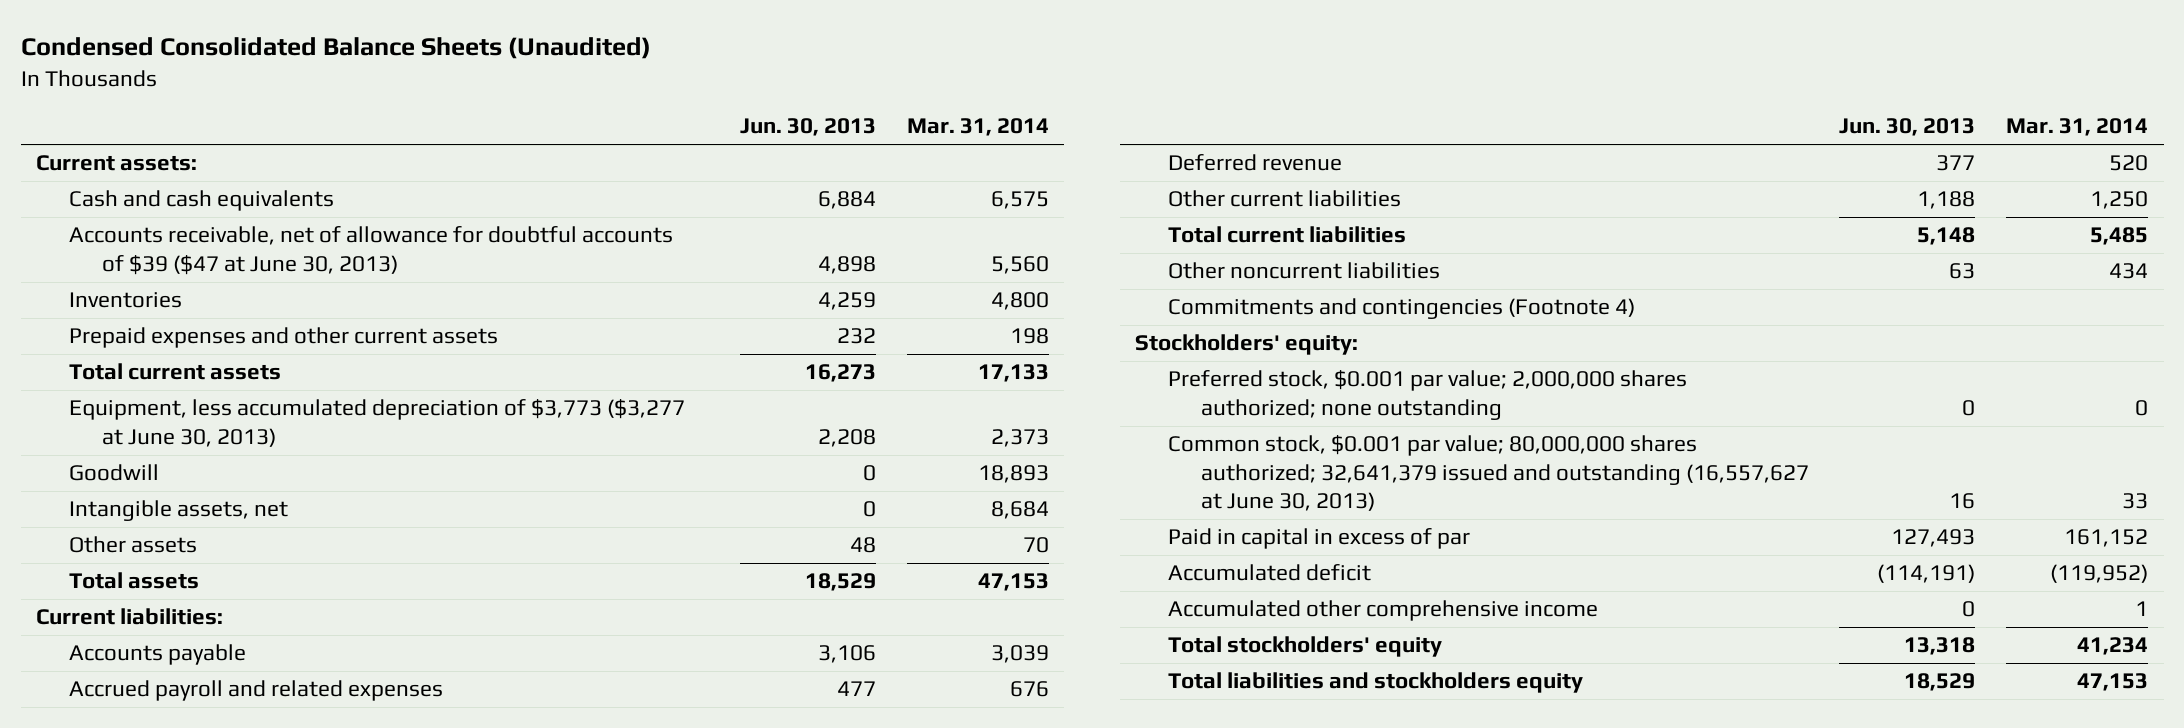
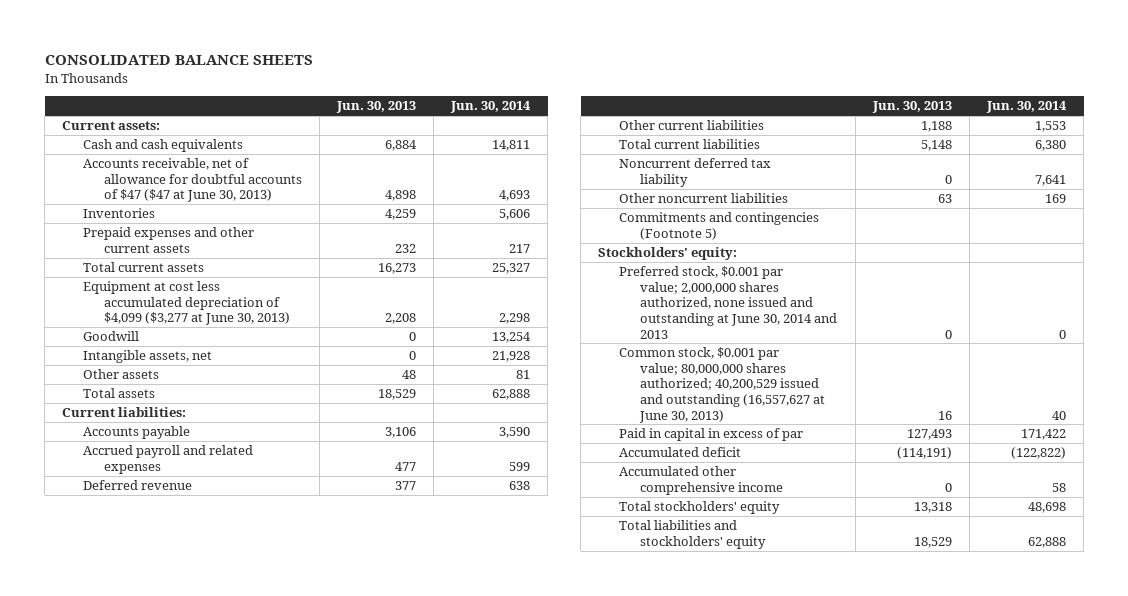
[20,37,651,60] Condensed Consolidated Balance Sheets (Unaudited) -> [44,55,313,66] CONSOLIDATED BALANCE SHEETS
[907,118,1050,137] Mar. 31, 2014 -> none
none -> [450,101,532,114] Jun. 30, 2014
[68,226,673,275] Accounts receivable, net of allowance for doubtful accounts of $39 ($47 at June 30, 2013) -> [83,158,303,203] Accounts receivable, net of allowance for doubtful accounts of $47 ($47 at June 30, 2013)
[68,399,685,447] Equipment, less accumulated depreciation of $3,773 ($3,277 at June 30, 2013) -> [83,281,291,326] Equipment at cost less accumulated depreciation of $4,099 ($3,277 at June 30, 2013)
none -> [619,158,772,187] Noncurrent deferred tax liability
[1168,298,1636,320] Commitments and contingencies (Footnote 4) -> [619,212,820,240] Commitments and contingencies (Footnote 5)
[1168,370,1688,420] Preferred stock, $0.001 par value; 2,000,000 shares authorized; none outstanding -> [619,266,838,339] Preferred stock, $0.001 par value; 2,000,000 shares authorized, none issued and outstanding at June 30, 2014 and 2013
[1168,435,1809,512] Common stock, $0.001 par value; 80,000,000 shares authorized; 32,641,379 issued and outstanding (16,557,627 at June 30, 2013) -> [619,347,826,423] Common stock, $0.001 par value; 80,000,000 shares authorized; 40,200,529 issued and outstanding (16,557,627 at June 30, 2013)
[1168,672,1584,694] Total liabilities and stockholders equity -> [619,520,767,549] Total liabilities and stockholders' equity

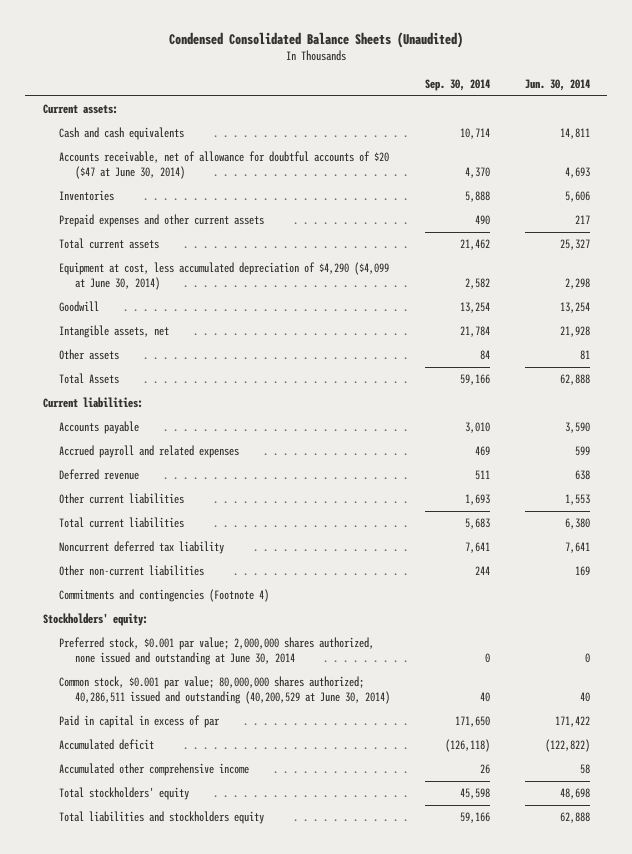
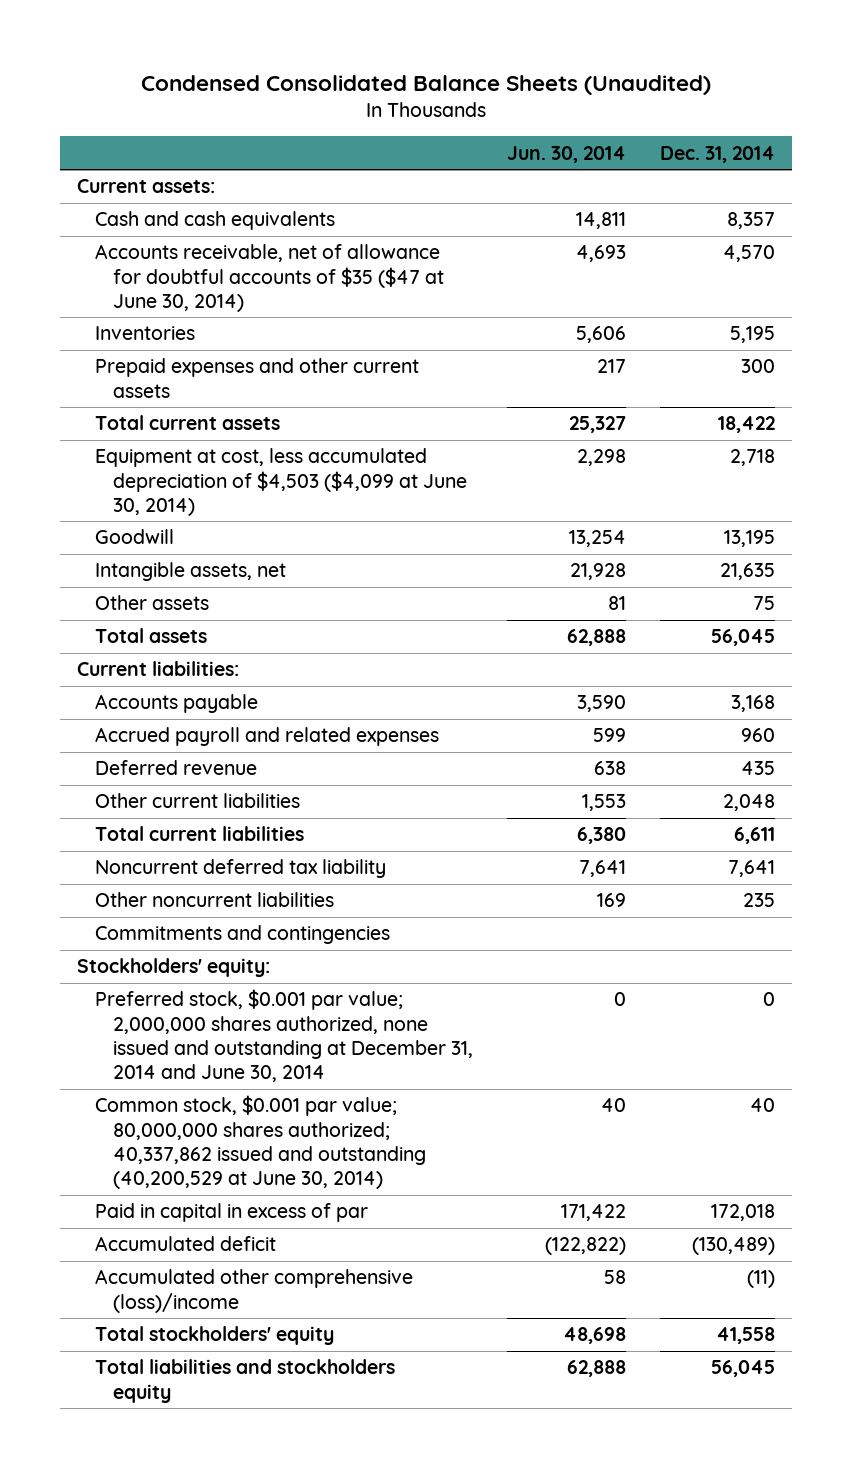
[424,79,490,92] Sep. 30, 2014 -> none
none -> [659,145,775,163] Dec. 31, 2014
[58,151,389,180] Accounts receivable, net of allowance for doubtful accounts of $20 ($47 at June 30, 2014) -> [95,244,444,312] Accounts receivable, net of allowance for doubtful accounts of $35 ($47 at June 30, 2014)
[58,262,389,291] Equipment at cost, less accumulated depreciation of $4,290 ($4,099 at June 30, 2014) -> [95,448,467,516] Equipment at cost, less accumulated depreciation of $4,503 ($4,099 at June 30, 2014)
[58,373,119,385] Total Assets -> [95,628,208,644] Total assets
[58,565,204,577] Other non-current liabilities -> [95,892,335,908] Other noncurrent liabilities
[58,589,269,603] Commitments and contingencies (Footnote 4) -> [95,925,391,945] Commitments and contingencies
[58,637,374,666] Preferred stock, $0.001 par value; 2,000,000 shares authorized, none issued and outstanding at June 30, 2014 -> [95,989,473,1083] Preferred stock, $0.001 par value; 2,000,000 shares authorized, none issued and outstanding at December 31, 2014 and June 30, 2014
[58,676,391,705] Common stock, $0.001 par value; 80,000,000 shares authorized; 40,286,511 issued and outstanding (40,200,529 at June 30, 2014) -> [95,1095,426,1190] Common stock, $0.001 par value; 80,000,000 shares authorized; 40,337,862 issued and outstanding (40,200,529 at June 30, 2014)
[58,763,249,777] Accumulated other comprehensive income -> [95,1269,414,1313] Accumulated other comprehensive (loss)/income

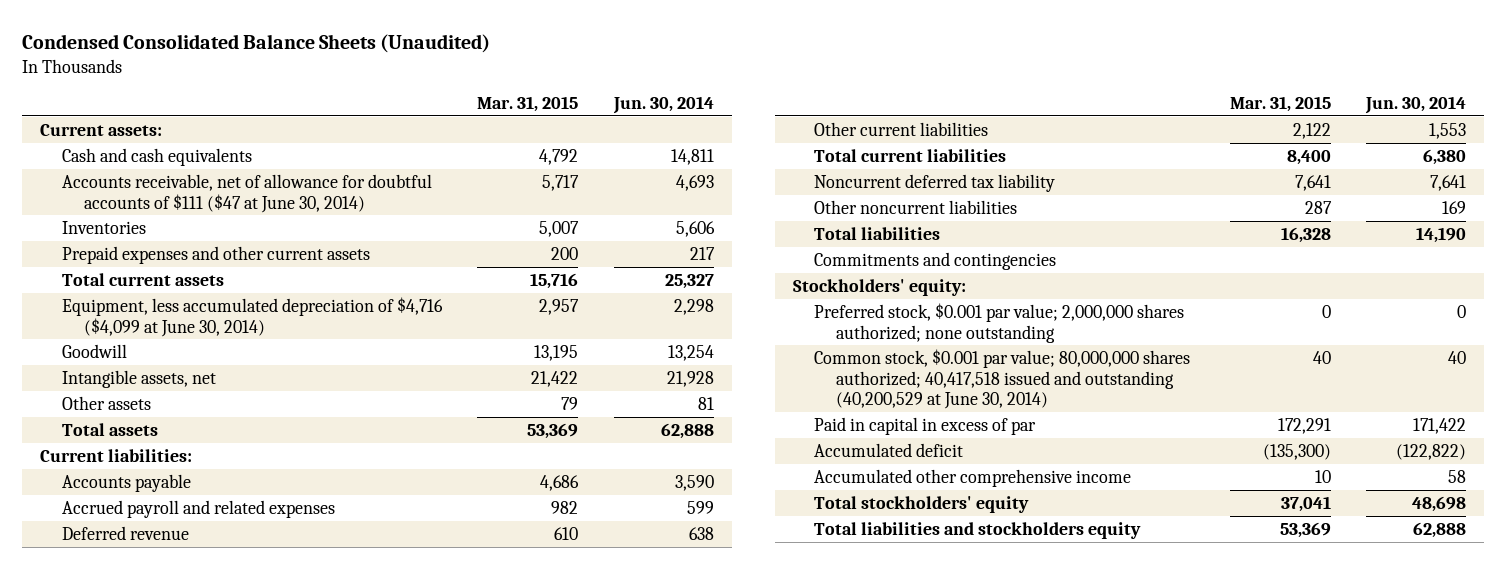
[659,145,775,163] Dec. 31, 2014 -> none
none -> [477,95,579,112] Mar. 31, 2015
[95,244,444,312] Accounts receivable, net of allowance for doubtful accounts of $35 ($47 at June 30, 2014) -> [62,173,433,213] Accounts receivable, net of allowance for doubtful accounts of $111 ($47 at June 30, 2014)
[95,448,467,516] Equipment at cost, less accumulated depreciation of $4,503 ($4,099 at June 30, 2014) -> [62,296,444,337] Equipment, less accumulated depreciation of $4,716 ($4,099 at June 30, 2014)
none -> [814,226,941,240] Total liabilities
[95,989,473,1083] Preferred stock, $0.001 par value; 2,000,000 shares authorized, none issued and outstanding at December 31, 2014 and June 30, 2014 -> [814,302,1185,343] Preferred stock, $0.001 par value; 2,000,000 shares authorized; none outstanding
[95,1095,426,1190] Common stock, $0.001 par value; 80,000,000 shares authorized; 40,337,862 issued and outstanding (40,200,529 at June 30, 2014) -> [814,348,1191,410] Common stock, $0.001 par value; 80,000,000 shares authorized; 40,417,518 issued and outstanding (40,200,529 at June 30, 2014)
[95,1269,414,1313] Accumulated other comprehensive (loss)/income -> [814,468,1132,487] Accumulated other comprehensive income

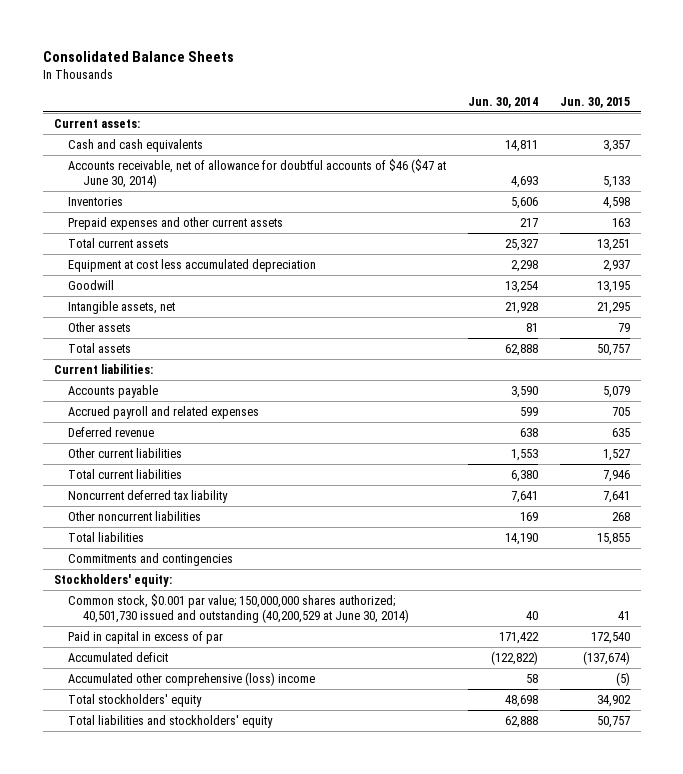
[22,34,491,54] Condensed Consolidated Balance Sheets (Unaudited) -> [42,50,234,62] Consolidated Balance Sheets
[477,95,579,112] Mar. 31, 2015 -> none
none -> [559,96,630,108] Jun. 30, 2015
[62,173,433,213] Accounts receivable, net of allowance for doubtful accounts of $111 ($47 at June 30, 2014) -> [68,158,447,189] Accounts receivable, net of allowance for doubtful accounts of $46 ($47 at June 30, 2014)
[62,296,444,337] Equipment, less accumulated depreciation of $4,716 ($4,099 at June 30, 2014) -> [68,258,317,272] Equipment at cost less accumulated depreciation
[814,302,1185,343] Preferred stock, $0.001 par value; 2,000,000 shares authorized; none outstanding -> none
[814,348,1191,410] Common stock, $0.001 par value; 80,000,000 shares authorized; 40,417,518 issued and outstanding (40,200,529 at June 30, 2014) -> [68,593,409,624] Common stock, $0.001 par value; 150,000,000 shares authorized; 40,501,730 issued and outstanding (40,200,529 at June 30, 2014)
[814,468,1132,487] Accumulated other comprehensive income -> [68,671,316,686] Accumulated other comprehensive (loss) income
[814,521,1142,539] Total liabilities and stockholders equity -> [68,714,274,728] Total liabilities and stockholders' equity

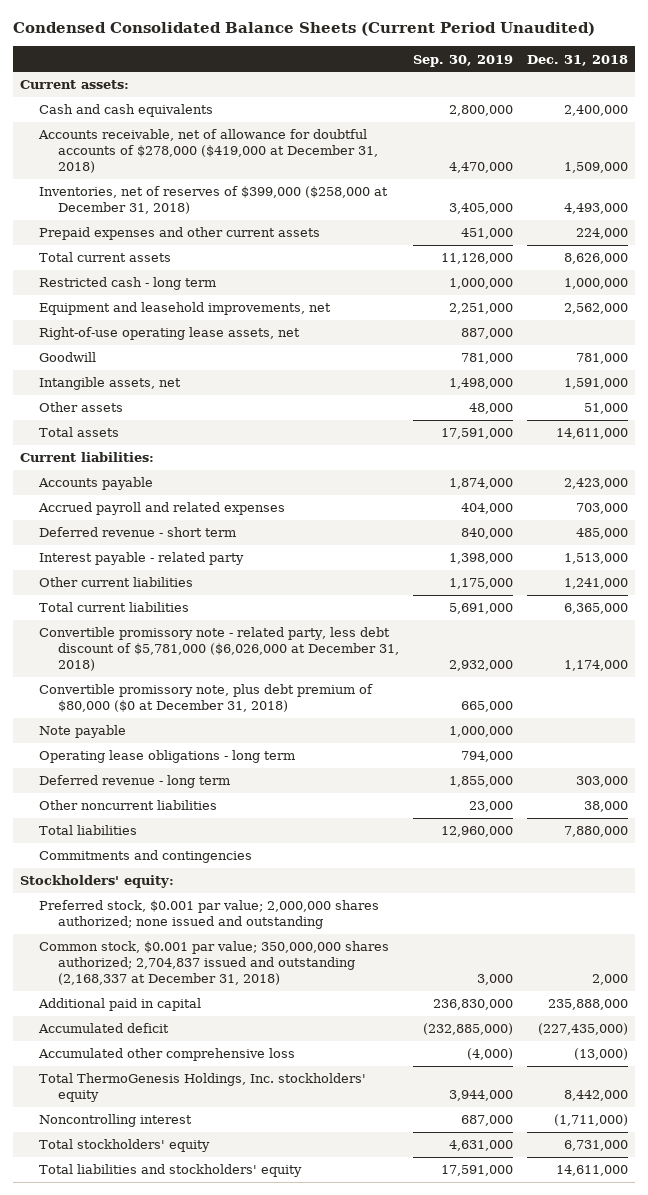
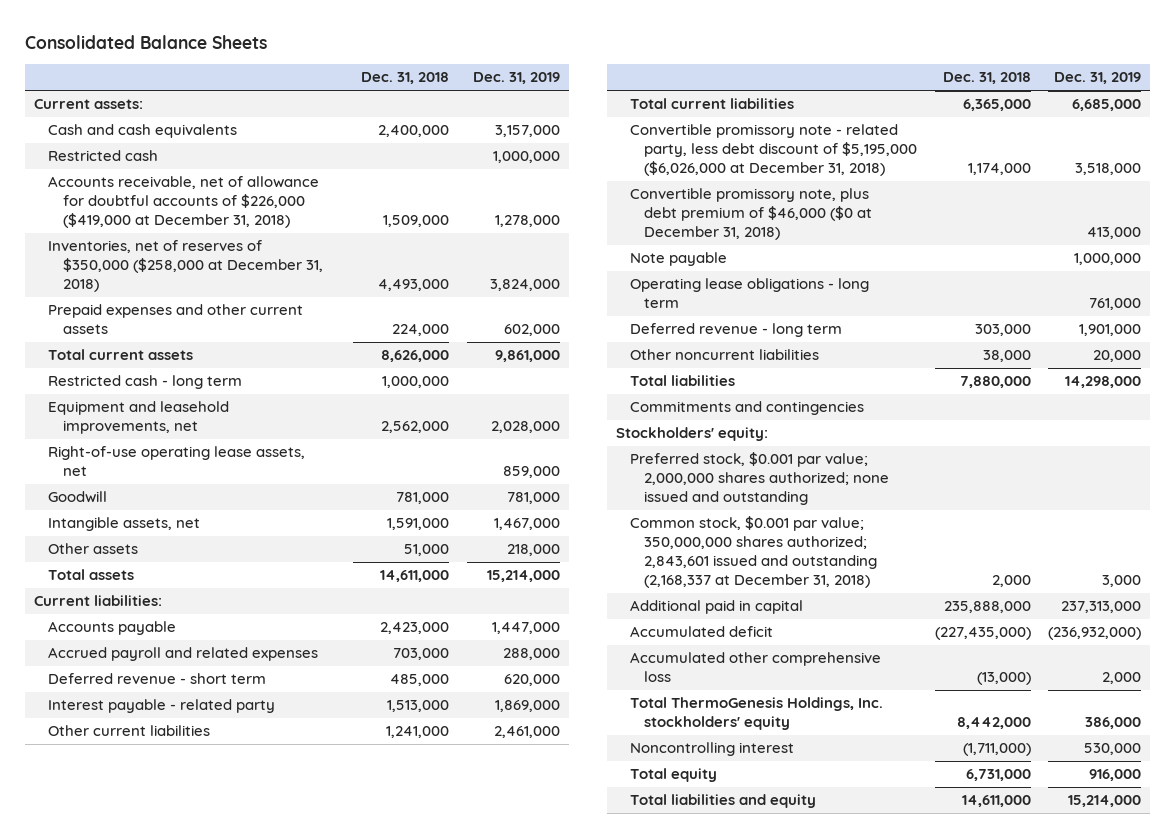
[12,22,595,37] Condensed Consolidated Balance Sheets (Current Period Unaudited) -> [25,34,268,49] Consolidated Balance Sheets
[412,54,513,67] Sep. 30, 2019 -> none
none -> [473,72,561,85] Dec. 31, 2019
none -> [48,150,159,162] Restricted cash
[38,129,379,174] Accounts receivable, net of allowance for doubtful accounts of $278,000 ($419,000 at December 31, 2018) -> [48,176,320,229] Accounts receivable, net of allowance for doubtful accounts of $226,000 ($419,000 at December 31, 2018)
[39,186,389,215] Inventories, net of reserves of $399,000 ($258,000 at December 31, 2018) -> [48,240,323,293] Inventories, net of reserves of $350,000 ($258,000 at December 31, 2018)
[39,627,400,672] Convertible promissory note - related party, less debt discount of $5,781,000 ($6,026,000 at December 31, 2018) -> [629,124,918,177] Convertible promissory note - related party, less debt discount of $5,195,000 ($6,026,000 at December 31, 2018)
[39,684,374,713] Convertible promissory note, plus debt premium of $80,000 ($0 at December 31, 2018) -> [629,188,873,241] Convertible promissory note, plus debt premium of $46,000 ($0 at December 31, 2018)
[39,941,390,986] Common stock, $0.001 par value; 350,000,000 shares authorized; 2,704,837 issued and outstanding (2,168,337 at December 31, 2018) -> [629,516,878,588] Common stock, $0.001 par value; 350,000,000 shares authorized; 2,843,601 issued and outstanding (2,168,337 at December 31, 2018)
[39,1139,211,1153] Total stockholders' equity -> [629,768,717,783] Total equity
[39,1164,303,1178] Total liabilities and stockholders' equity -> [629,794,816,809] Total liabilities and equity

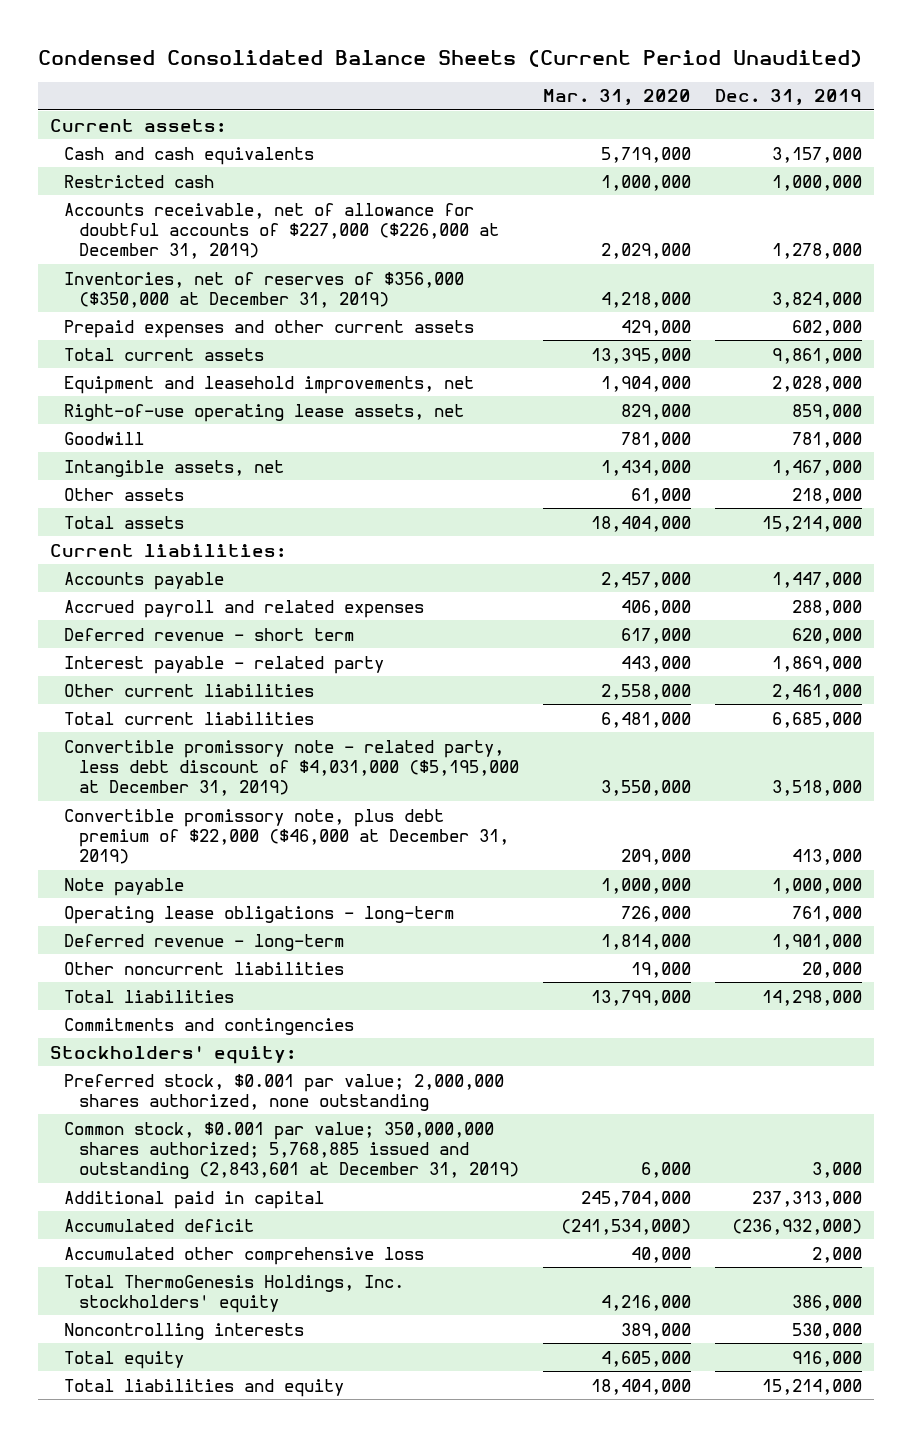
[25,34,268,49] Consolidated Balance Sheets -> [38,49,863,67] Condensed Consolidated Balance Sheets (Current Period Unaudited)
[361,72,450,85] Dec. 31, 2018 -> none
none -> [542,89,691,106] Mar. 31, 2020
[48,176,320,229] Accounts receivable, net of allowance for doubtful accounts of $226,000 ($419,000 at December 31, 2018) -> [64,202,499,260] Accounts receivable, net of allowance for doubtful accounts of $227,000 ($226,000 at December 31, 2019)
[48,240,323,293] Inventories, net of reserves of $350,000 ($258,000 at December 31, 2018) -> [64,271,465,308] Inventories, net of reserves of $356,000 ($350,000 at December 31, 2019)
[48,375,243,390] Restricted cash - long term -> none
[629,124,918,177] Convertible promissory note - related party, less debt discount of $5,195,000 ($6,026,000 at December 31, 2018) -> [64,739,519,797] Convertible promissory note - related party, less debt discount of $4,031,000 ($5,195,000 at December 31, 2019)
[629,188,873,241] Convertible promissory note, plus debt premium of $46,000 ($0 at December 31, 2018) -> [64,808,509,865] Convertible promissory note, plus debt premium of $22,000 ($46,000 at December 31, 2019)
[629,278,869,309] Operating lease obligations - long term -> [64,905,455,924] Operating lease obligations - long-term
[629,323,842,338] Deferred revenue - long term -> [64,933,345,951] Deferred revenue - long-term
[629,452,890,506] Preferred stock, $0.001 par value; 2,000,000 shares authorized; none issued and outstanding -> [64,1073,505,1111] Preferred stock, $0.001 par value; 2,000,000 shares authorized, none outstanding
[629,516,878,588] Common stock, $0.001 par value; 350,000,000 shares authorized; 2,843,601 issued and outstanding (2,168,337 at December 31, 2018) -> [64,1121,519,1180] Common stock, $0.001 par value; 350,000,000 shares authorized; 5,768,885 issued and outstanding (2,843,601 at December 31, 2019)
[629,742,794,757] Noncontrolling interest -> [64,1322,305,1340] Noncontrolling interests

